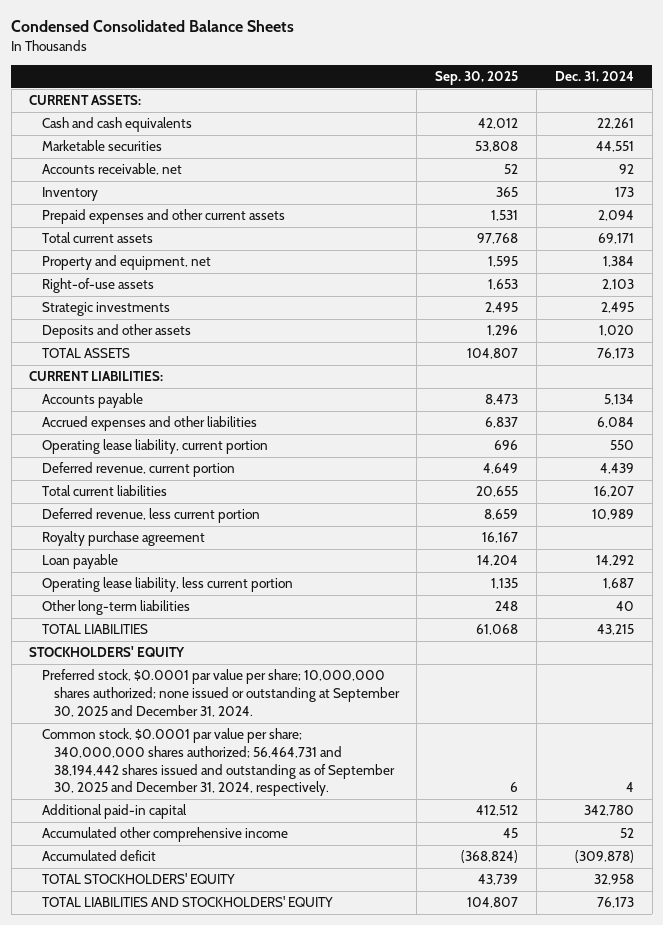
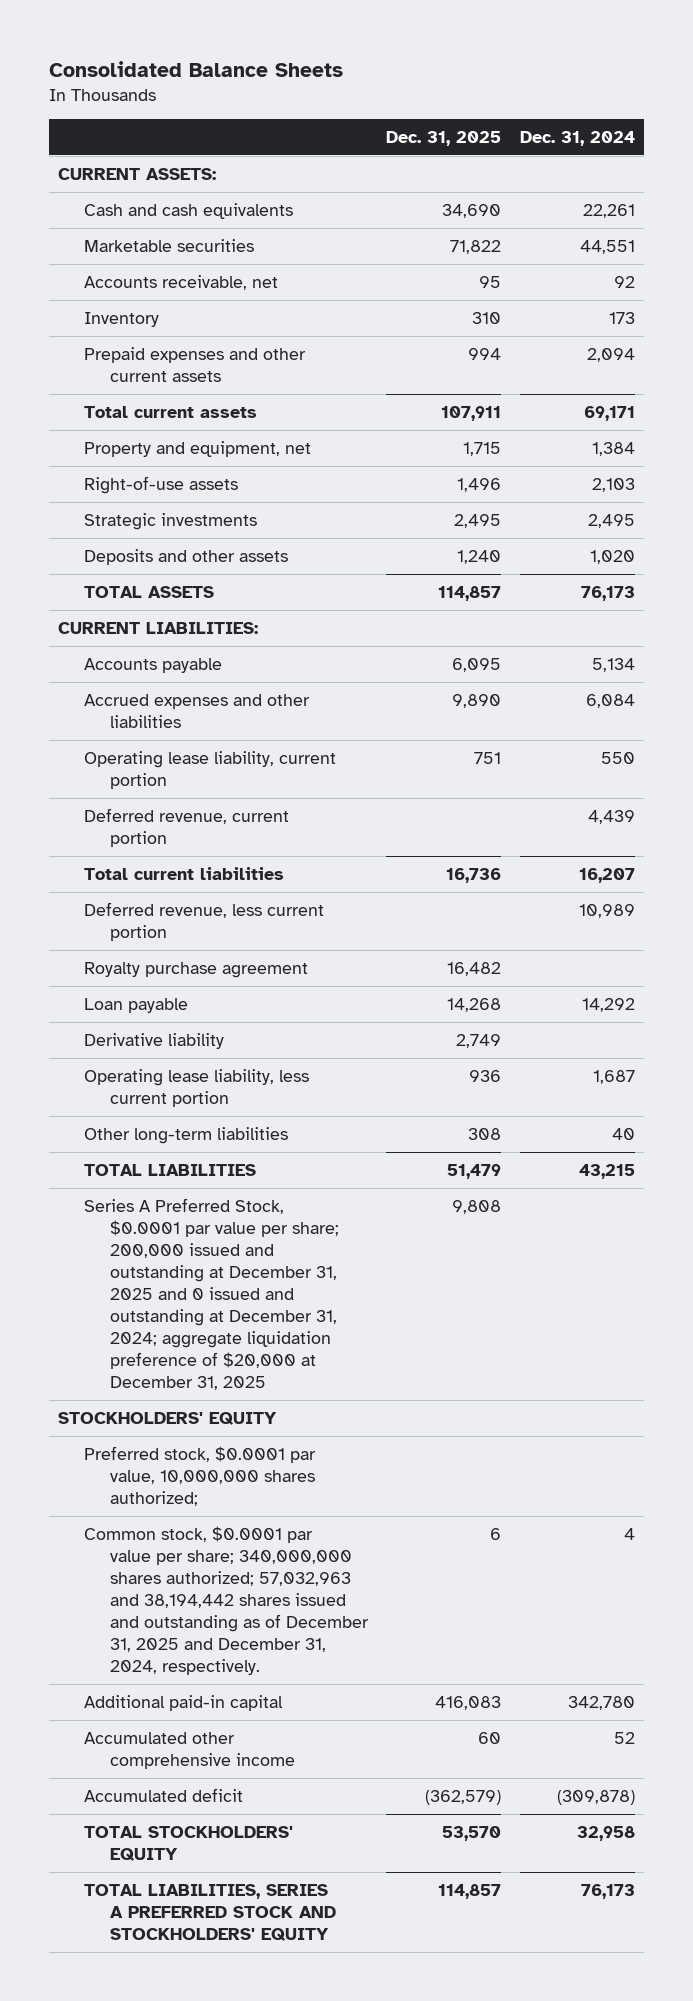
[11,20,295,33] Condensed Consolidated Balance Sheets -> [48,60,343,77] Consolidated Balance Sheets
[435,70,519,85] Sep. 30, 2025 -> none
none -> [386,130,502,146] Dec. 31, 2025
none -> [83,1033,224,1050] Derivative liability
none -> [83,1198,339,1390] Series A Preferred Stock, $0.0001 par value per share; 200,000 issued and outstanding at December 31, 2025 and 0 issued and outstanding at December 31, 2024; aggregate liquidation preference of $20,000 at December 31, 2025
[41,669,400,717] Preferred stock, $0.0001 par value per share; 10,000,000 shares authorized; none issued or outstanding at September 30, 2025 and December 31, 2024. -> [83,1446,316,1507] Preferred stock, $0.0001 par value, 10,000,000 shares authorized;
[41,728,395,797] Common stock, $0.0001 par value per share; 340,000,000 shares authorized; 56,464,731 and 38,194,442 shares issued and outstanding as of September 30, 2025 and December 31, 2024, respectively. -> [83,1526,369,1675] Common stock, $0.0001 par value per share; 340,000,000 shares authorized; 57,032,963 and 38,194,442 shares issued and outstanding as of December 31, 2025 and December 31, 2024, respectively.
[41,896,333,908] TOTAL LIABILITIES AND STOCKHOLDERS' EQUITY -> [83,1884,336,1942] TOTAL LIABILITIES, SERIES A PREFERRED STOCK AND STOCKHOLDERS' EQUITY

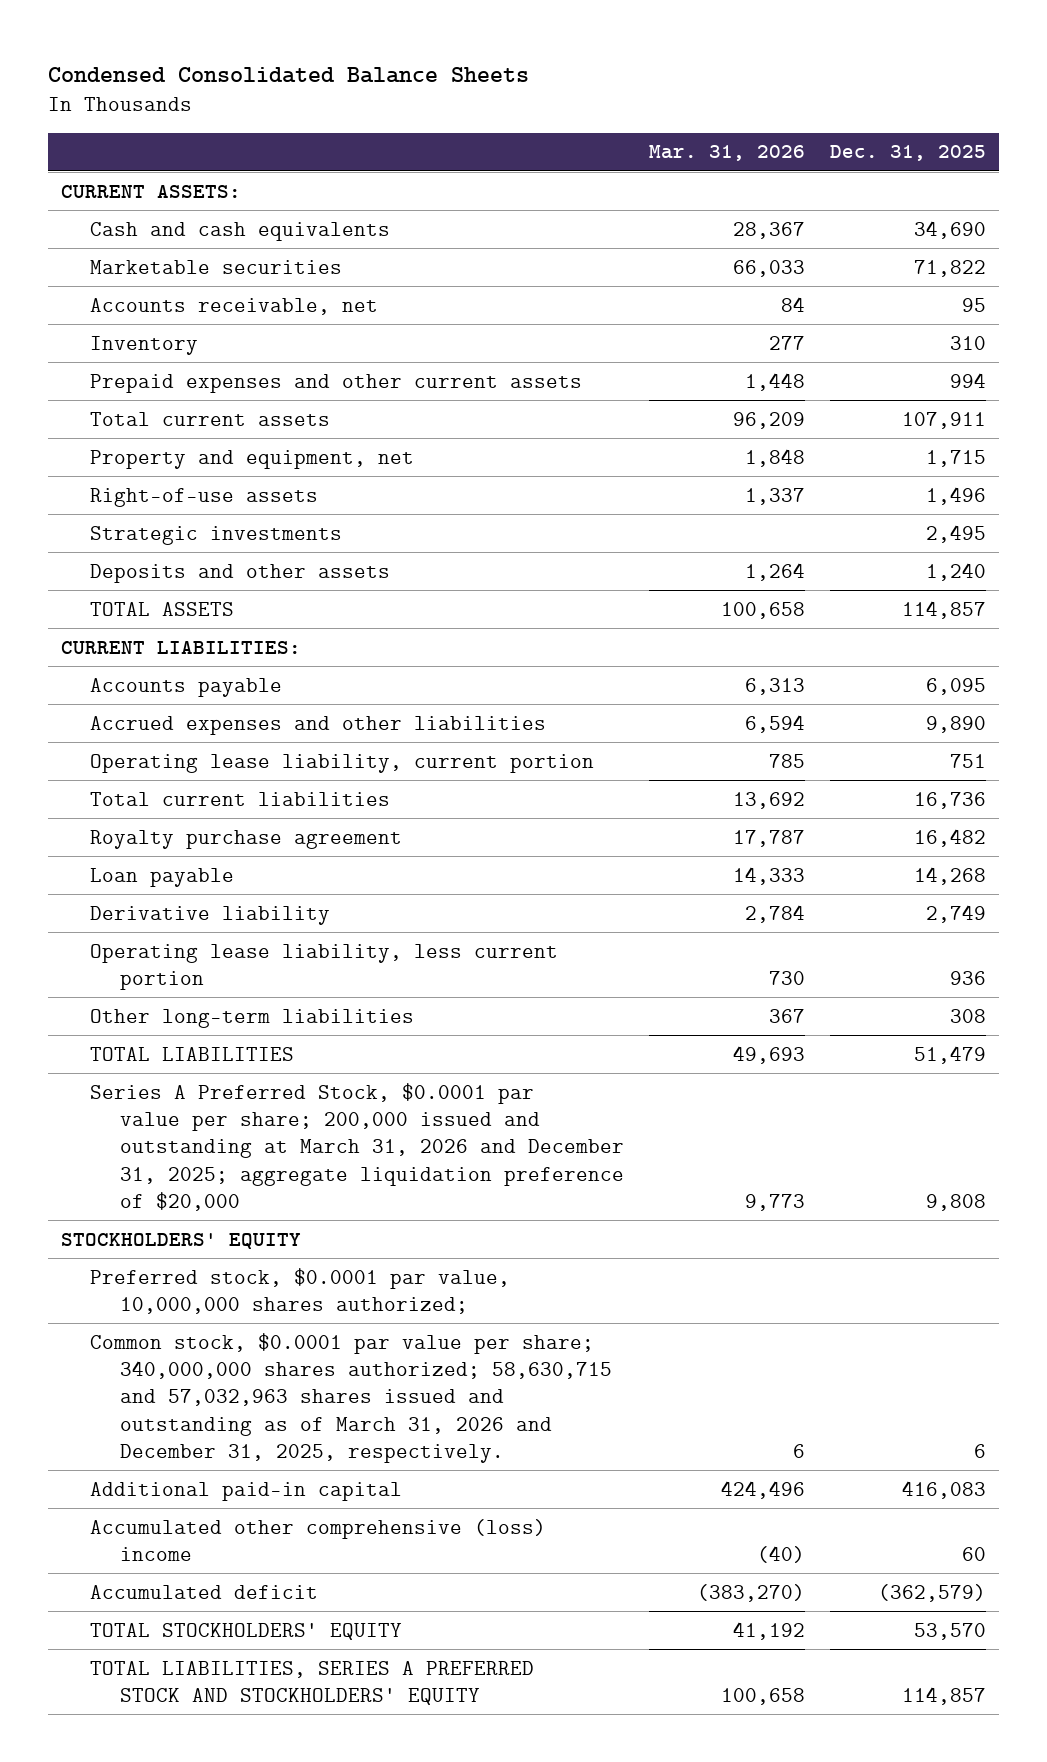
[48,60,343,77] Consolidated Balance Sheets -> [47,66,529,83] Condensed Consolidated Balance Sheets
[520,130,636,146] Dec. 31, 2024 -> none
none -> [649,145,806,162] Mar. 31, 2026
[83,808,289,848] Deferred revenue, current portion -> none
[83,902,324,942] Deferred revenue, less current portion -> none
[83,1198,339,1390] Series A Preferred Stock, $0.0001 par value per share; 200,000 issued and outstanding at December 31, 2025 and 0 issued and outstanding at December 31, 2024; aggregate liquidation preference of $20,000 at December 31, 2025 -> [90,1082,624,1212] Series A Preferred Stock, $0.0001 par value per share; 200,000 issued and outstanding at March 31, 2026 and December 31, 2025; aggregate liquidation preference of $20,000
[83,1526,369,1675] Common stock, $0.0001 par value per share; 340,000,000 shares authorized; 57,032,963 and 38,194,442 shares issued and outstanding as of December 31, 2025 and December 31, 2024, respectively. -> [90,1332,612,1464] Common stock, $0.0001 par value per share; 340,000,000 shares authorized; 58,630,715 and 57,032,963 shares issued and outstanding as of March 31, 2026 and December 31, 2025, respectively.
[83,1732,295,1770] Accumulated other comprehensive income -> [90,1518,547,1561] Accumulated other comprehensive (loss) income

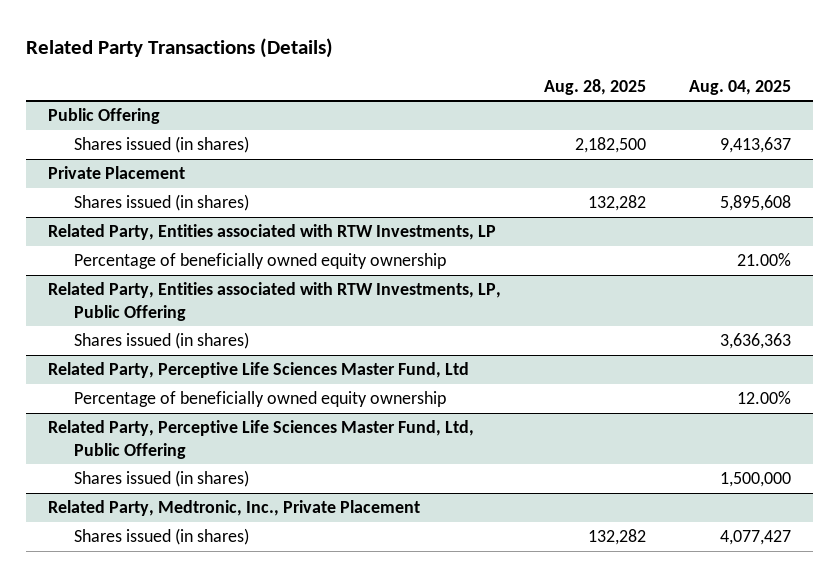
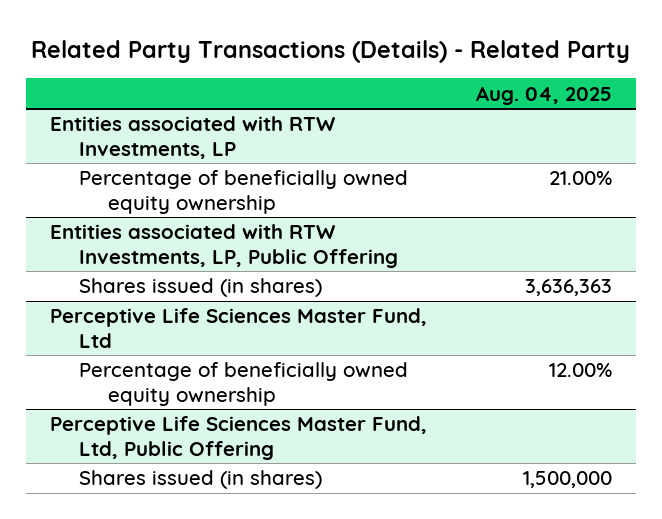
[26,37,334,58] Related Party Transactions (Details) -> [31,39,631,63] Related Party Transactions (Details) - Related Party
[543,78,646,95] Aug. 28, 2025 -> none
[47,108,160,125] Public Offering -> none
[74,136,250,154] Shares issued (in shares) -> none
[47,166,185,180] Private Placement -> none
[74,194,250,212] Shares issued (in shares) -> none
[47,224,496,241] Related Party, Entities associated with RTW Investments, LP -> [50,116,336,159] Entities associated with RTW Investments, LP
[47,282,501,321] Related Party, Entities associated with RTW Investments, LP, Public Offering -> [50,224,399,268] Entities associated with RTW Investments, LP, Public Offering
[47,362,469,379] Related Party, Perceptive Life Sciences Master Fund, Ltd -> [50,308,428,348] Perceptive Life Sciences Master Fund, Ltd
[47,420,474,459] Related Party, Perceptive Life Sciences Master Fund, Ltd, Public Offering -> [50,416,428,460] Perceptive Life Sciences Master Fund, Ltd, Public Offering
[47,500,420,517] Related Party, Medtronic, Inc., Private Placement -> none
[74,528,250,546] Shares issued (in shares) -> none

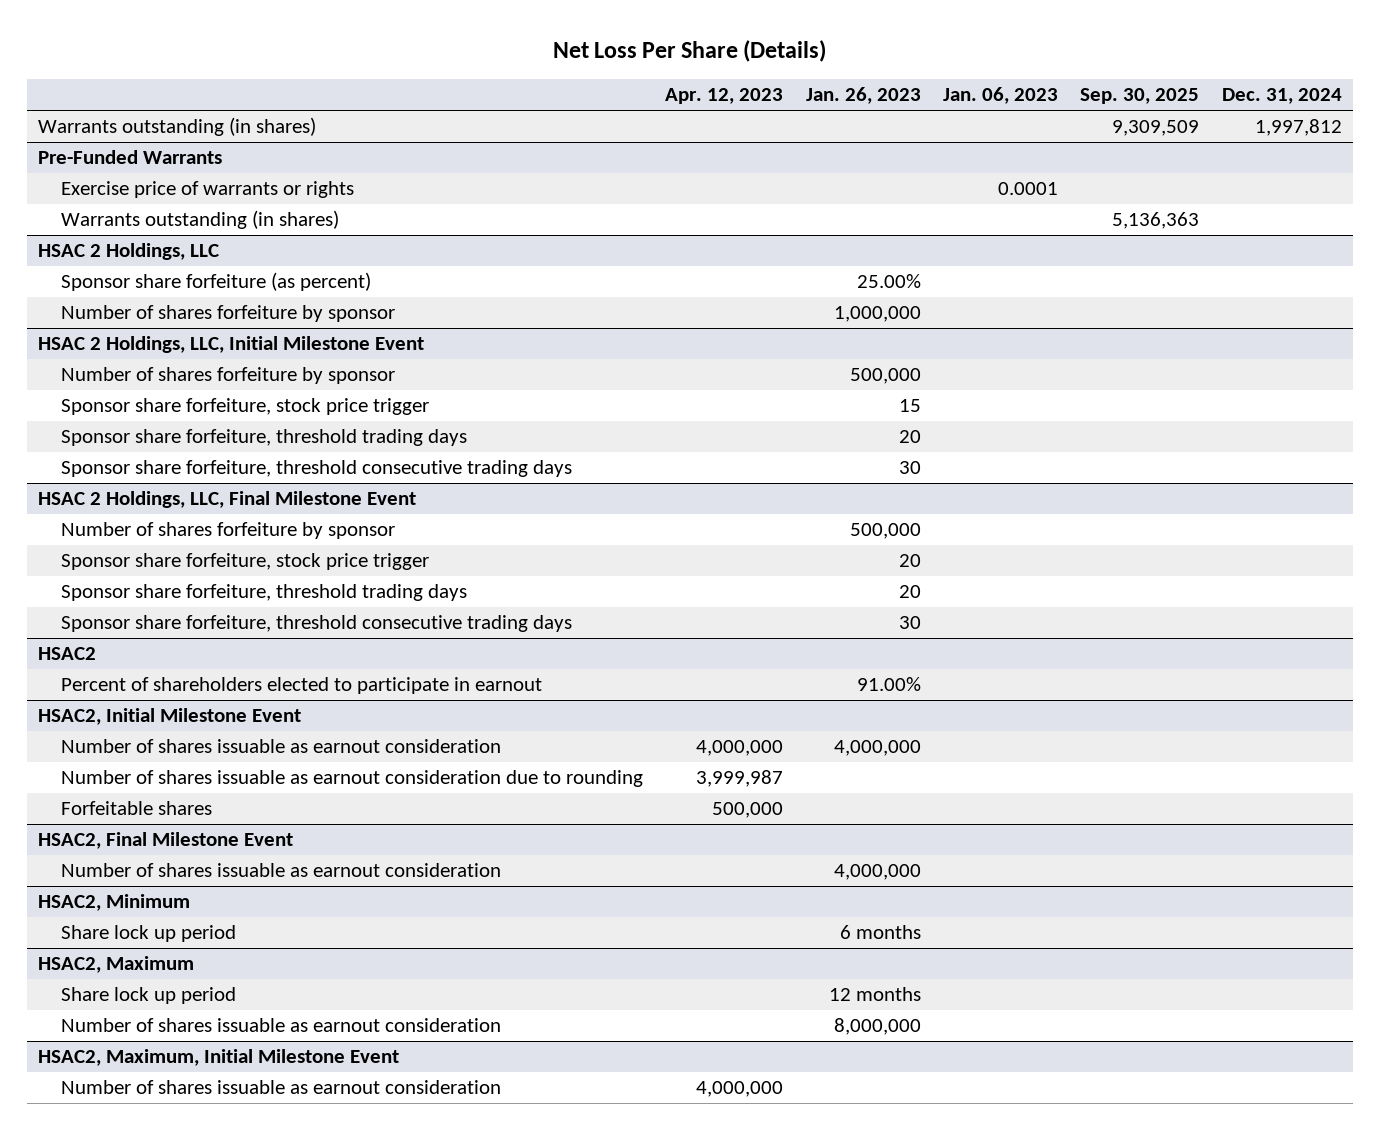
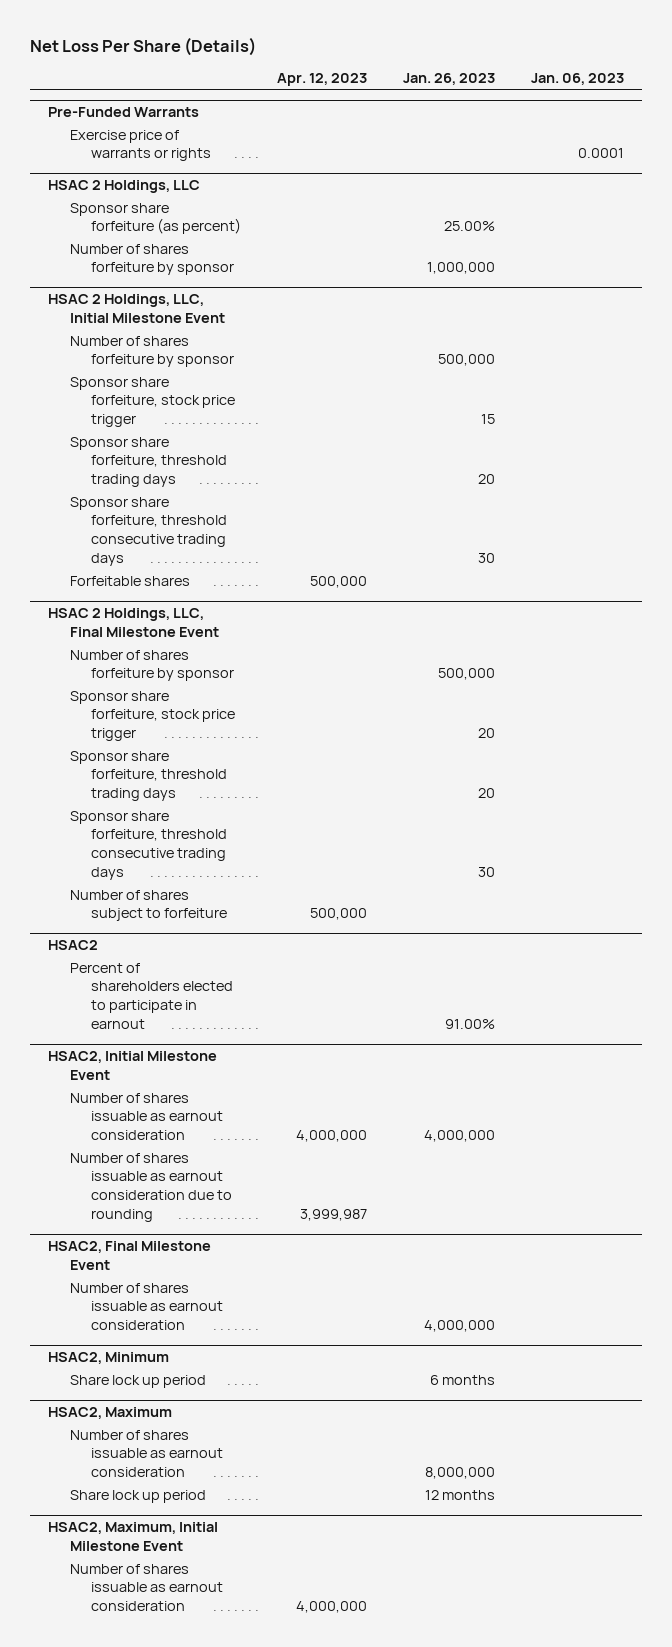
[1080,88,1200,105] Sep. 30, 2025 -> none
[1221,88,1342,105] Dec. 31, 2024 -> none
[37,117,316,137] Warrants outstanding (in shares) -> none
[61,210,340,230] Warrants outstanding (in shares) -> none
none -> [69,575,190,586] Forfeitable shares
none -> [69,889,228,922] Number of shares subject to forfeiture
[61,801,213,816] Forfeitable shares -> none
[61,987,237,1005] Share lock up period -> [69,1489,206,1503] Share lock up period

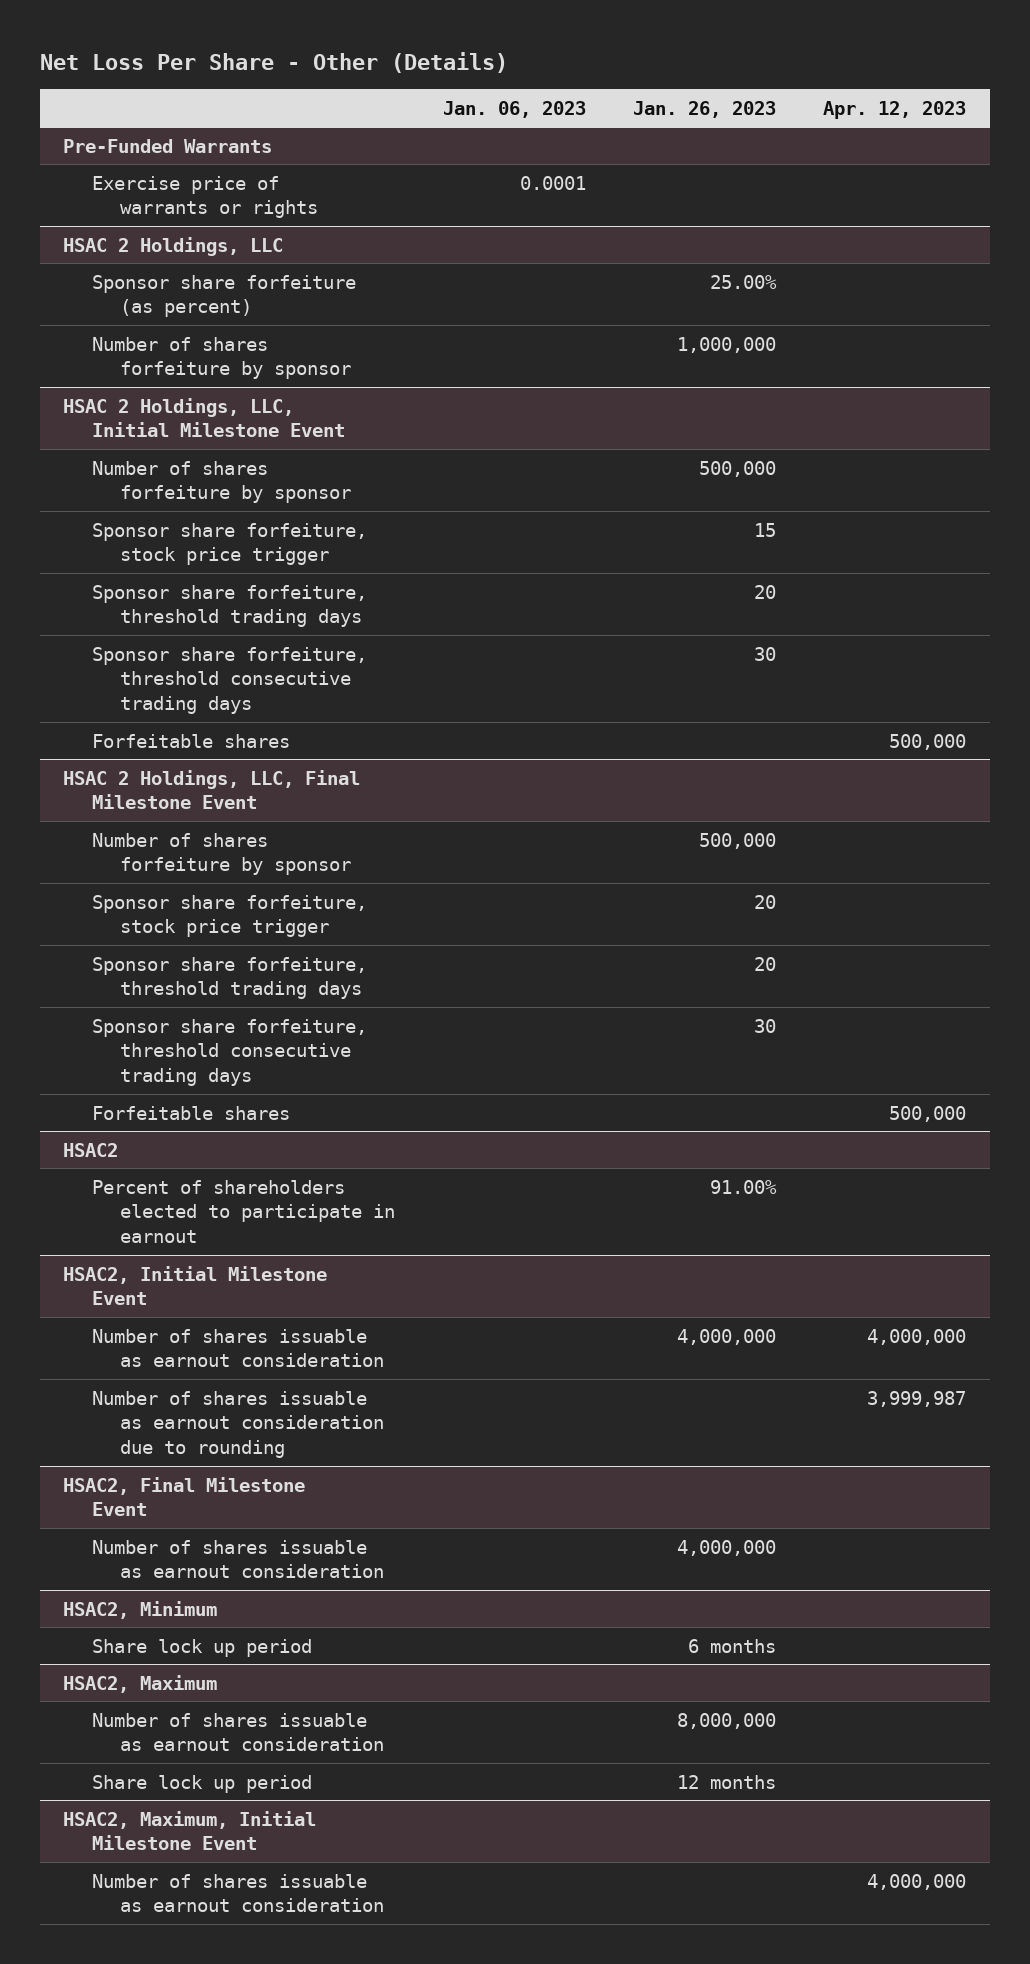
[30,37,257,57] Net Loss Per Share (Details) -> [39,51,508,73] Net Loss Per Share - Other (Details)
[69,889,228,922] Number of shares subject to forfeiture -> none
none -> [91,1105,290,1120] Forfeitable shares

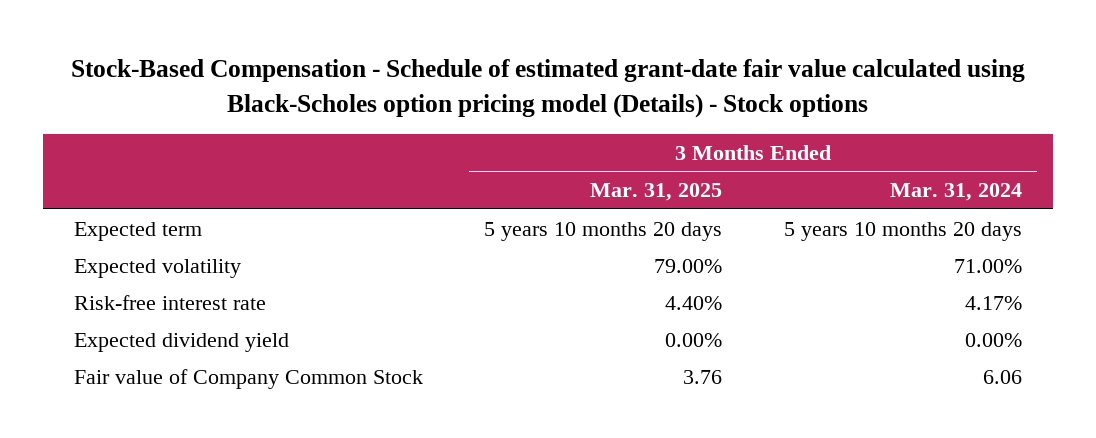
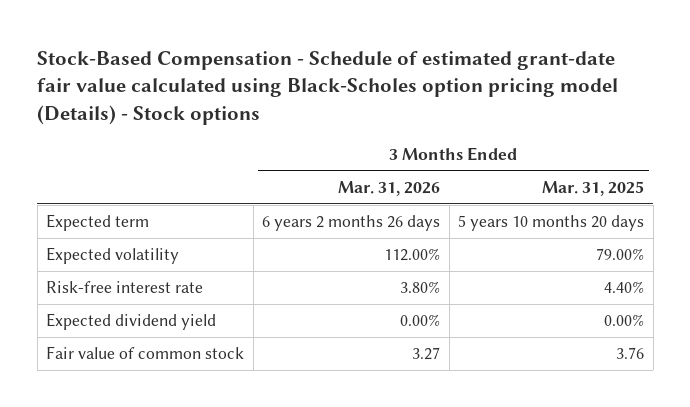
[889,183,1022,202] Mar. 31, 2024 -> none
none -> [338,180,441,196] Mar. 31, 2026
[73,368,423,389] Fair value of Company Common Stock -> [46,346,245,360] Fair value of common stock

